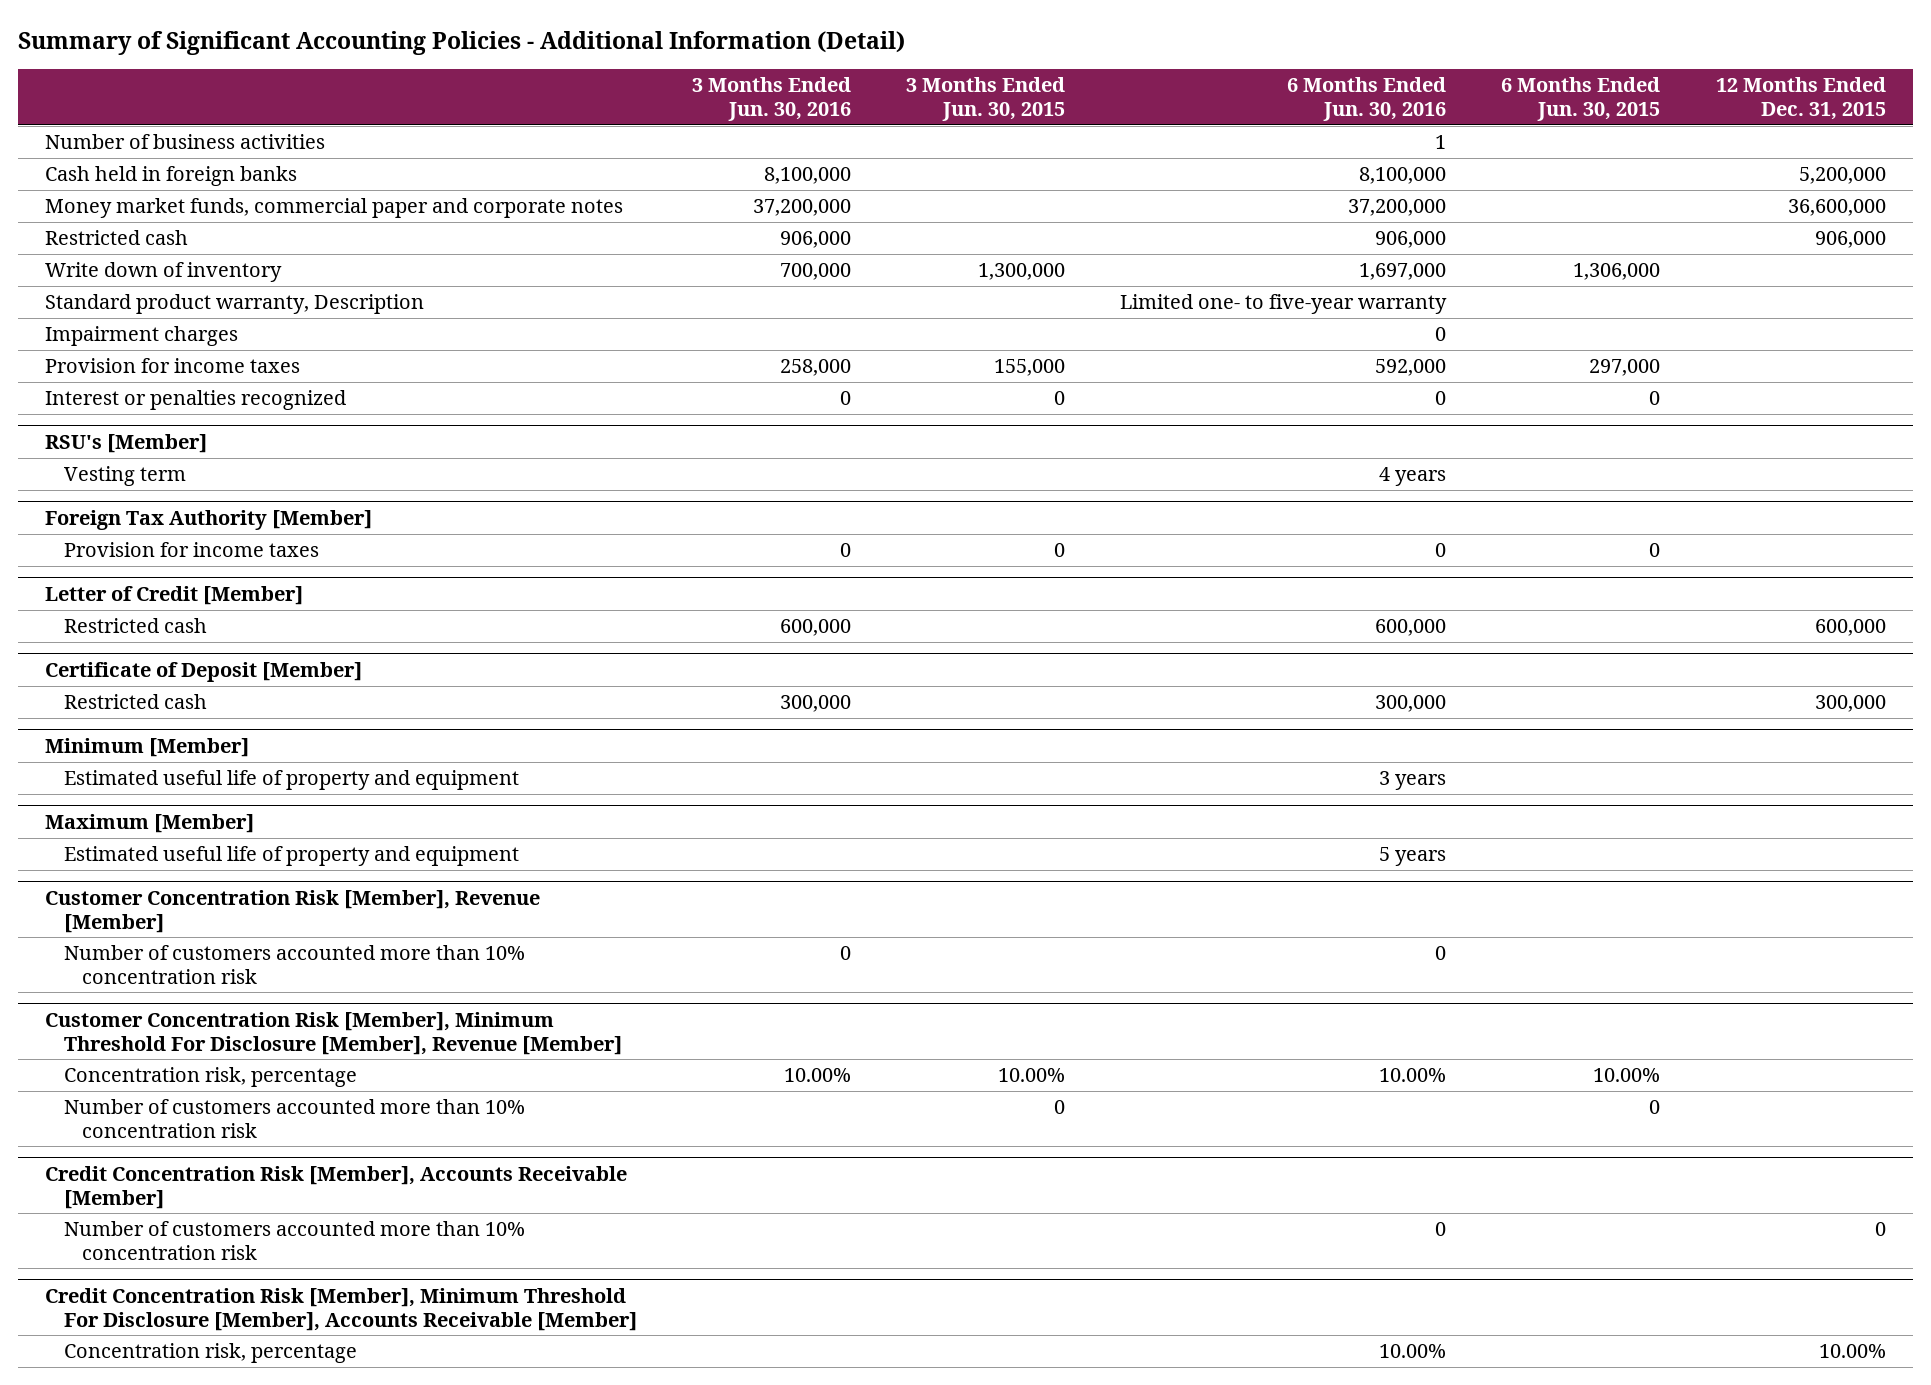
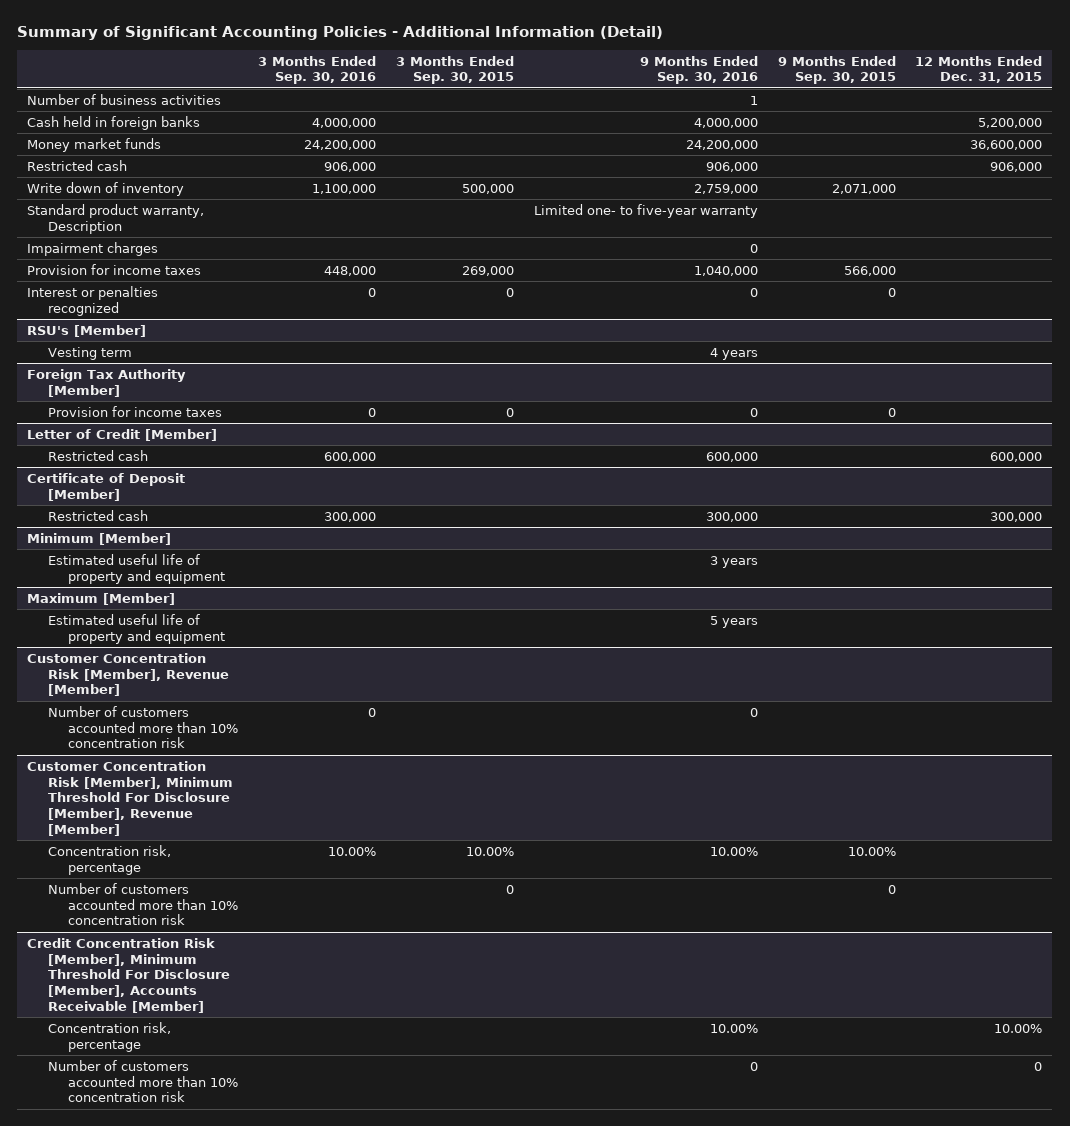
[691,77,851,122] 3 Months Ended Jun. 30, 2016 -> none
[906,77,1066,122] 3 Months Ended Jun. 30, 2015 -> none
[1287,77,1447,122] 6 Months Ended Jun. 30, 2016 -> none
[1501,77,1661,122] 6 Months Ended Jun. 30, 2015 -> none
none -> [257,55,376,85] 3 Months Ended Sep. 30, 2016
none -> [395,55,514,85] 3 Months Ended Sep. 30, 2015
none -> [639,55,758,85] 9 Months Ended Sep. 30, 2016
none -> [777,55,896,85] 9 Months Ended Sep. 30, 2015
[45,198,624,219] Money market funds, commercial paper and corporate notes -> [27,137,162,152] Money market funds
[45,1165,628,1209] Credit Concentration Risk [Member], Accounts Receivable [Member] -> none
[63,1221,525,1260] Number of customers accounted more than 10% concentration risk -> none
none -> [47,1059,239,1103] Number of customers accounted more than 10% concentration risk

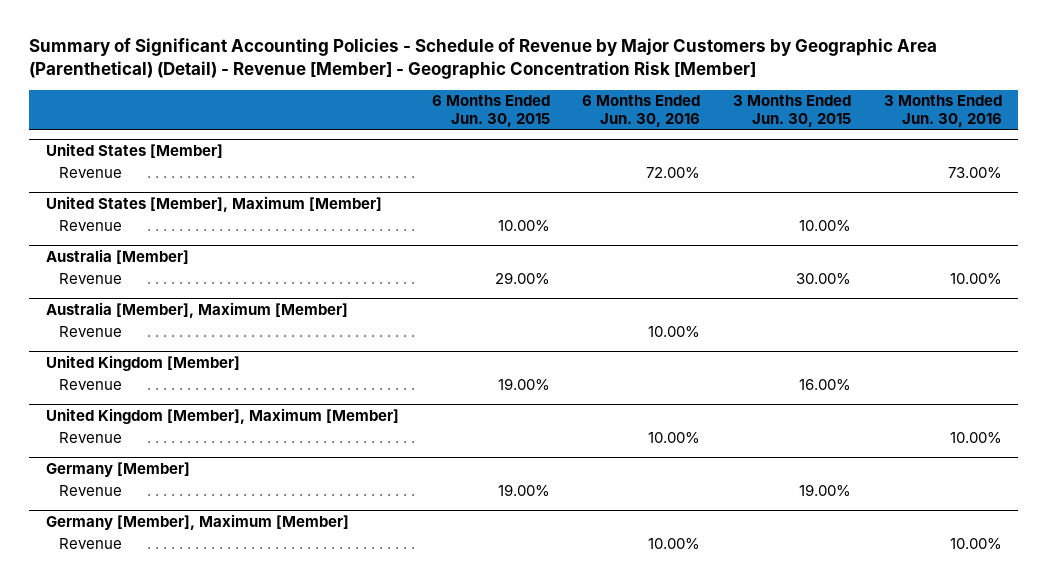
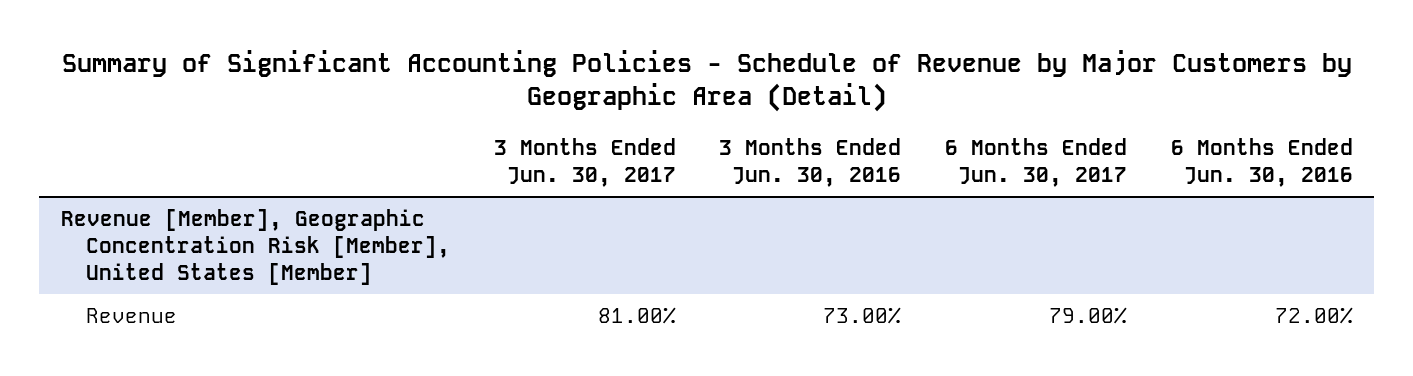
[29,38,938,80] Summary of Significant Accounting Policies - Schedule of Revenue by Major Customers by Geographic Area (Parenthetical) (Detail) - Revenue [Member] - Geographic Concentration Risk [Member] -> [61,49,1352,112] Summary of Significant Accounting Policies - Schedule of Revenue by Major Customers by Geographic Area (Detail)
[431,95,550,128] 6 Months Ended Jun. 30, 2015 -> none
[733,95,852,128] 3 Months Ended Jun. 30, 2015 -> none
none -> [493,137,676,187] 3 Months Ended Jun. 30, 2017
none -> [944,137,1127,187] 6 Months Ended Jun. 30, 2017
[45,143,223,159] United States [Member] -> [60,209,450,285] Revenue [Member], Geographic Concentration Risk [Member], United States [Member]
[45,196,382,213] United States [Member], Maximum [Member] -> none
[59,220,123,232] Revenue -> none
[45,249,189,265] Australia [Member] -> none
[59,273,123,285] Revenue -> none
[45,302,348,319] Australia [Member], Maximum [Member] -> none
[59,326,123,338] Revenue -> none
[45,355,240,372] United Kingdom [Member] -> none
[59,379,123,391] Revenue -> none
[45,408,399,425] United Kingdom [Member], Maximum [Member] -> none
[59,432,123,444] Revenue -> none
[45,462,190,478] Germany [Member] -> none
[59,485,123,497] Revenue -> none
[45,514,349,531] Germany [Member], Maximum [Member] -> none
[59,538,123,550] Revenue -> none

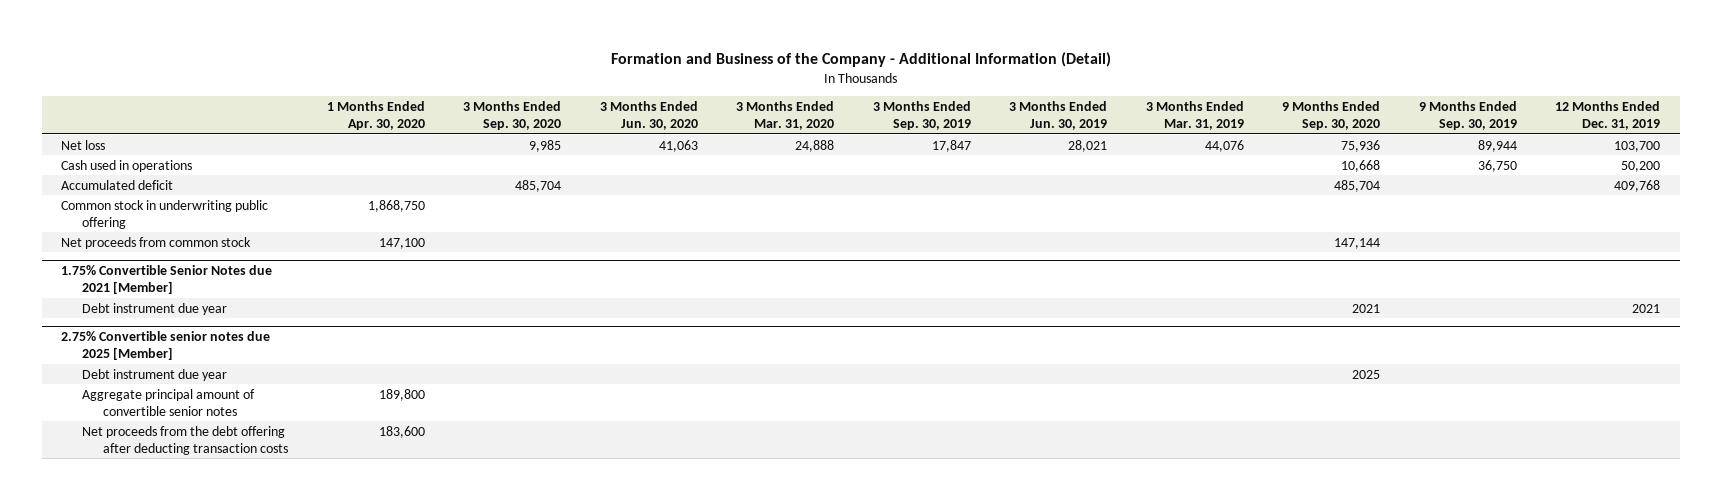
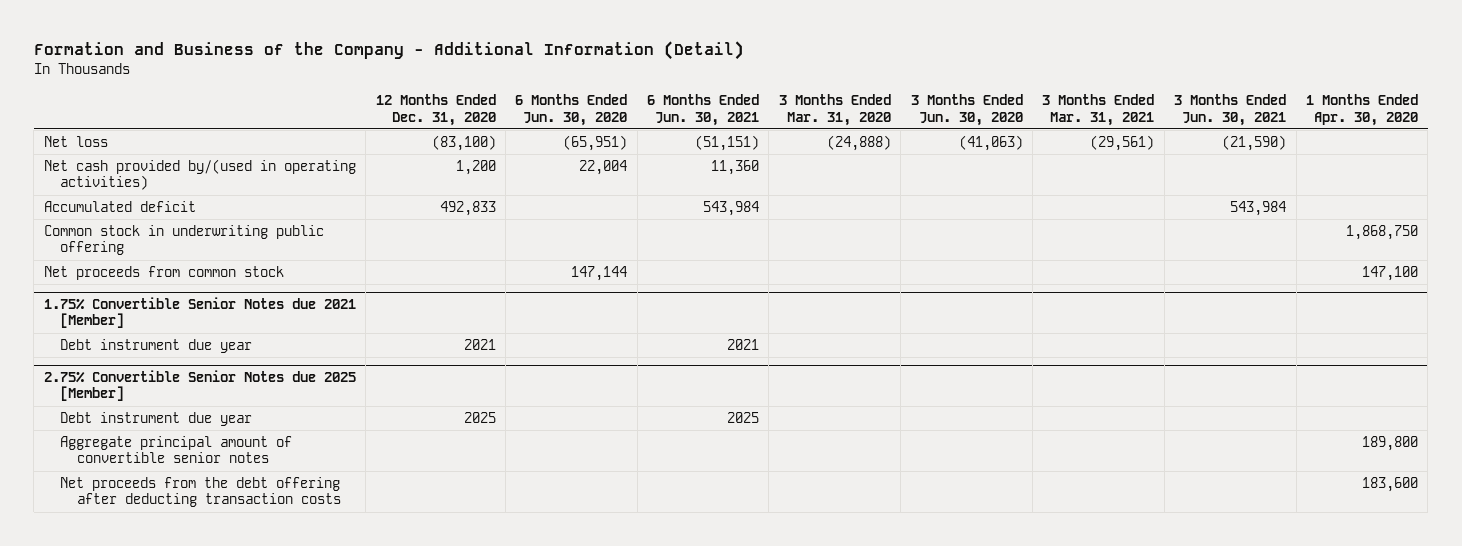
[463,101,562,131] 3 Months Ended Sep. 30, 2020 -> none
[872,101,971,131] 3 Months Ended Sep. 30, 2019 -> none
[1009,101,1108,131] 3 Months Ended Jun. 30, 2019 -> none
[1145,101,1244,131] 3 Months Ended Mar. 31, 2019 -> none
[1282,101,1381,131] 9 Months Ended Sep. 30, 2020 -> none
[1418,101,1517,131] 9 Months Ended Sep. 30, 2019 -> none
[1555,101,1661,131] 12 Months Ended Dec. 31, 2019 -> none
none -> [375,94,496,126] 12 Months Ended Dec. 31, 2020
none -> [515,94,628,126] 6 Months Ended Jun. 30, 2020
none -> [647,94,760,126] 6 Months Ended Jun. 30, 2021
none -> [1042,94,1155,126] 3 Months Ended Mar. 31, 2021
none -> [1174,94,1287,126] 3 Months Ended Jun. 30, 2021
[658,139,698,152] 41,063 -> [958,135,1023,152] (41,063)
[795,139,835,152] 24,888 -> [826,135,891,152] (24,888)
[61,159,193,172] Cash used in operations -> [43,159,356,191] Net cash provided by/(used in operating activities)
[61,331,271,361] 2.75% Convertible senior notes due 2025 [Member] -> [43,370,356,402] 2.75% Convertible Senior Notes due 2025 [Member]

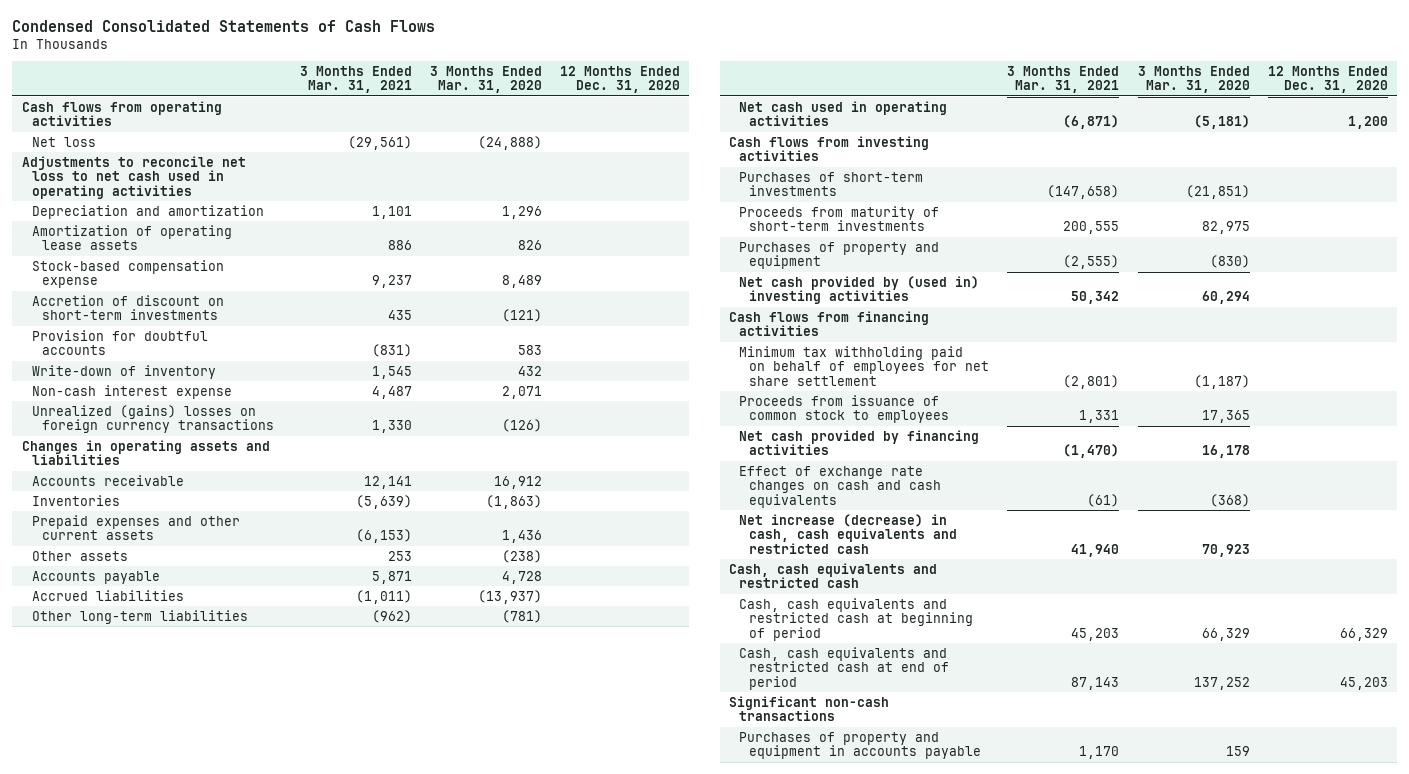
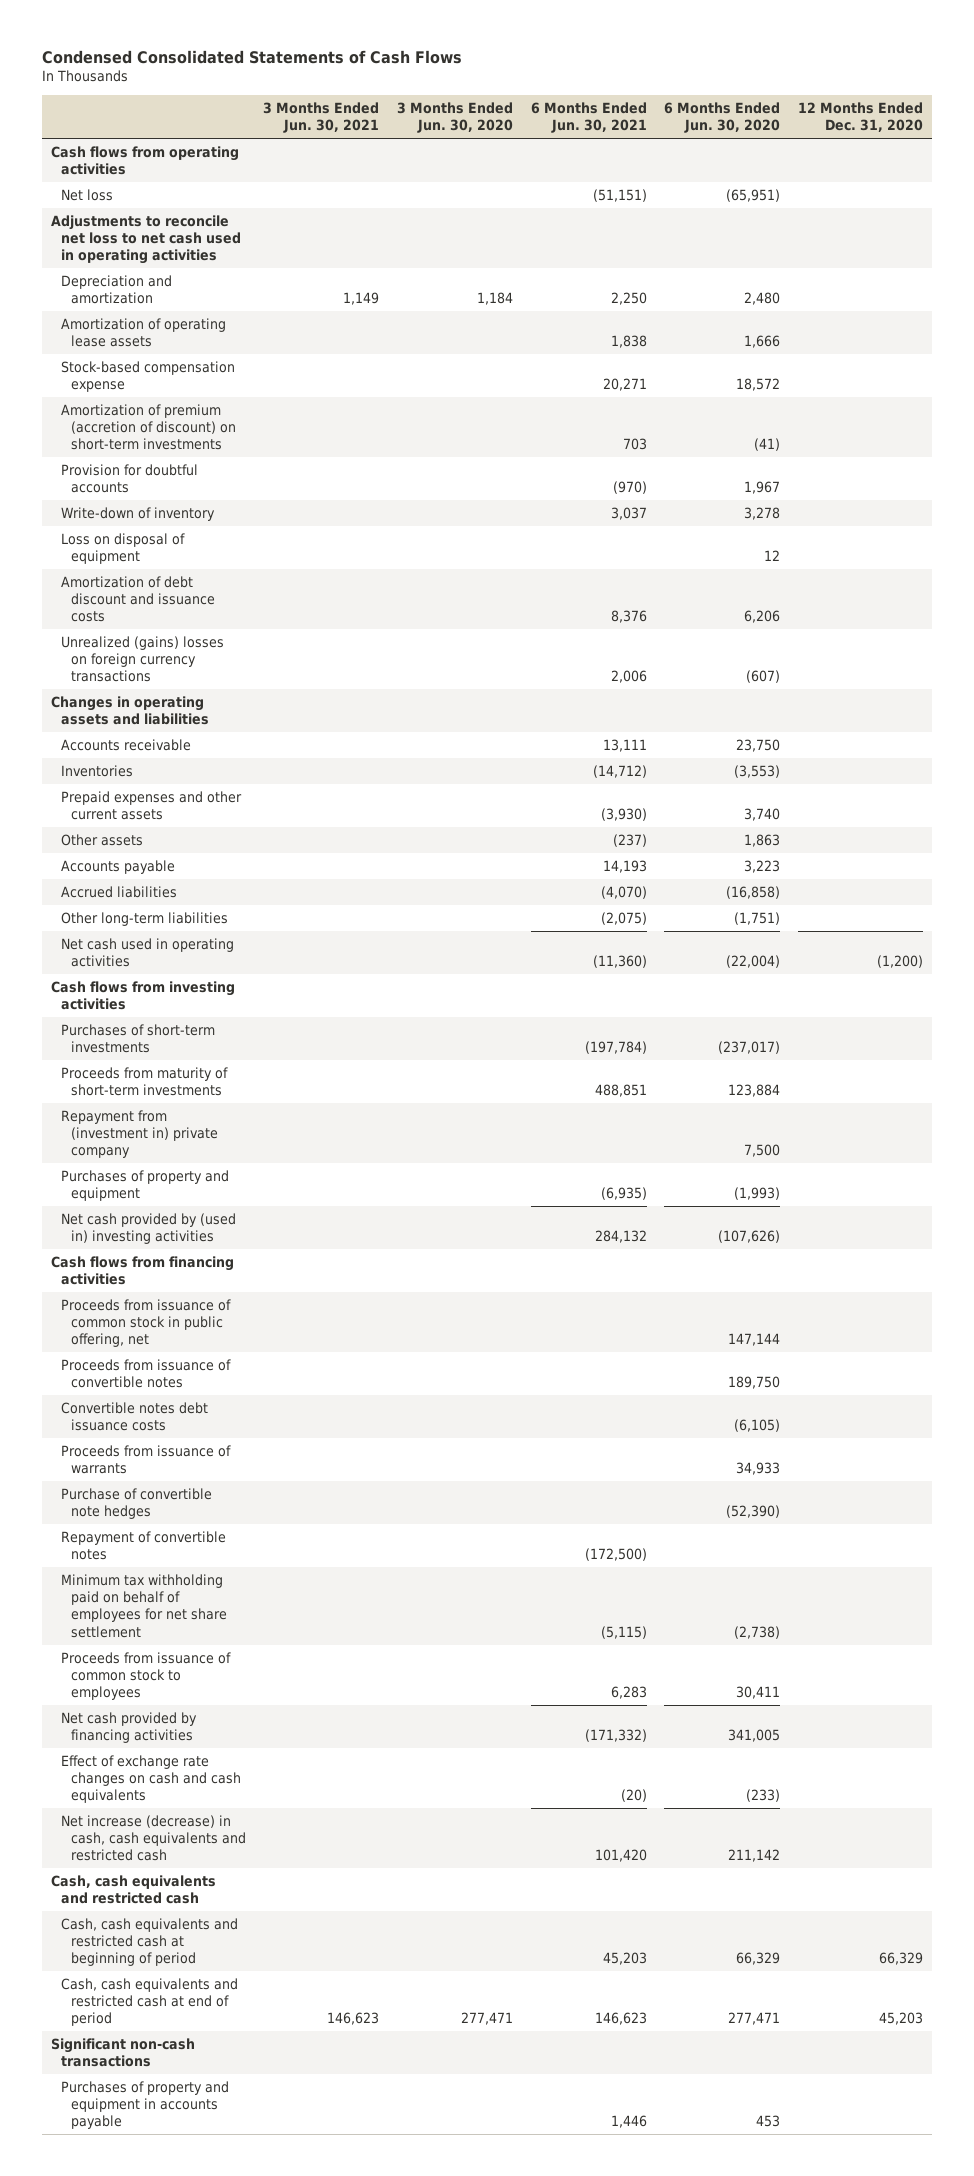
[299,65,412,94] 3 Months Ended Mar. 31, 2021 -> none
[429,65,542,94] 3 Months Ended Mar. 31, 2020 -> none
none -> [263,101,380,134] 3 Months Ended Jun. 30, 2021
none -> [397,101,514,134] 3 Months Ended Jun. 30, 2020
none -> [530,101,647,134] 6 Months Ended Jun. 30, 2021
none -> [664,101,781,134] 6 Months Ended Jun. 30, 2020
[31,294,224,321] Accretion of discount on short-term investments -> [60,403,236,451] Amortization of premium (accretion of discount) on short-term investments
none -> [60,532,185,565] Loss on disposal of equipment
[31,384,232,399] Non-cash interest expense -> [60,575,215,623] Amortization of debt discount and issuance costs
[1347,116,1388,130] 1,200 -> [877,955,924,969] (1,200)
none -> [60,1109,218,1159] Repayment from (investment in) private company
none -> [60,1298,231,1348] Proceeds from issuance of common stock in public offering, net
none -> [60,1358,231,1389] Proceeds from issuance of convertible notes
none -> [60,1401,208,1432] Convertible notes debt issuance costs
none -> [60,1444,231,1475] Proceeds from issuance of warrants
none -> [60,1487,212,1520] Purchase of convertible note hedges
none -> [60,1530,226,1561] Repayment of convertible notes

